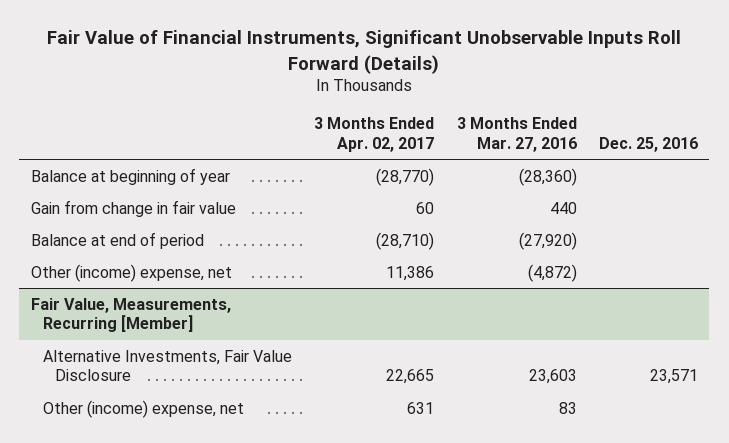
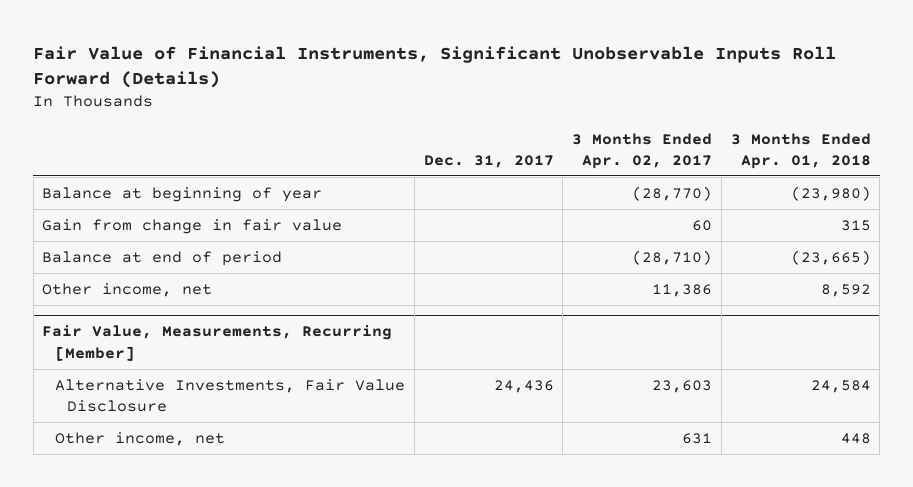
[456,117,577,153] 3 Months Ended Mar. 27, 2016 -> none
[598,137,698,153] Dec. 25, 2016 -> none
none -> [423,154,554,168] Dec. 31, 2017
none -> [730,132,871,169] 3 Months Ended Apr. 01, 2018
[30,263,232,282] Other (income) expense, net -> [42,282,213,297] Other income, net
[386,369,435,385] 22,665 -> [652,379,713,393] 23,603
[42,399,244,418] Other (income) expense, net -> [54,431,225,446] Other income, net

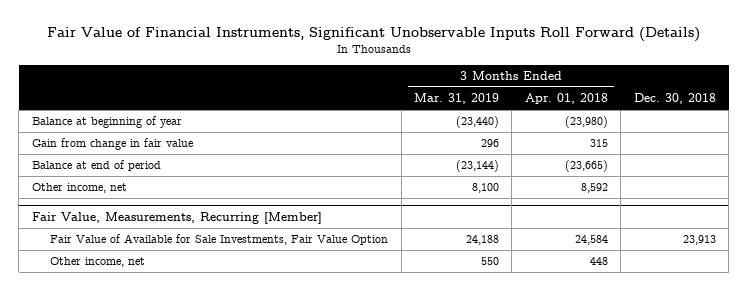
[423,154,554,168] Dec. 31, 2017 -> none
[572,132,713,169] 3 Months Ended Apr. 02, 2017 -> none
none -> [414,93,500,105] Mar. 31, 2019
none -> [633,93,716,105] Dec. 30, 2018
[54,378,405,412] Alternative Investments, Fair Value Disclosure -> [50,234,389,246] Fair Value of Available for Sale Investments, Fair Value Option

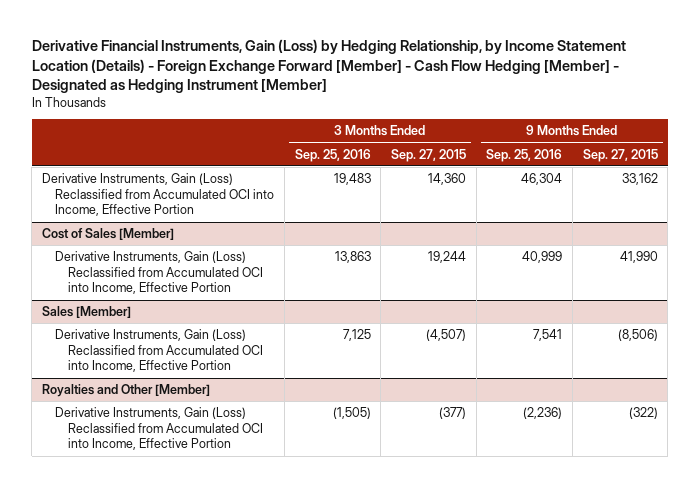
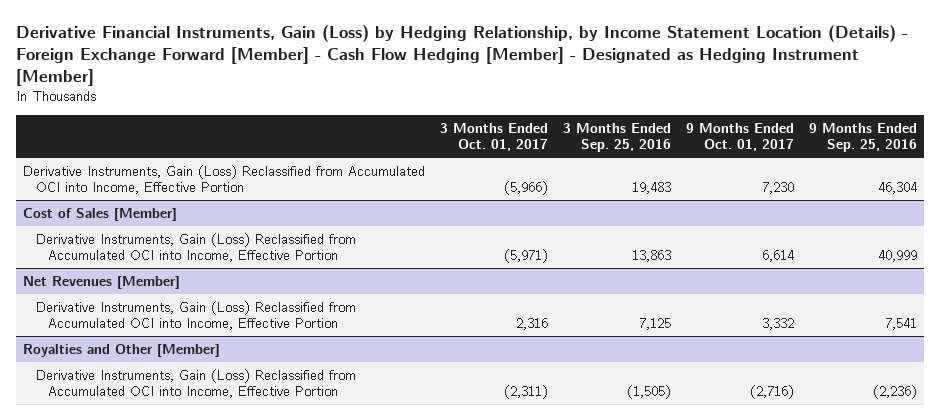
[390,148,466,162] Sep. 27, 2015 -> none
[582,148,658,162] Sep. 27, 2015 -> none
none -> [440,122,549,152] 3 Months Ended Oct. 01, 2017
none -> [685,122,794,152] 9 Months Ended Oct. 01, 2017
[41,306,131,319] Sales [Member] -> [23,275,181,289] Net Revenues [Member]

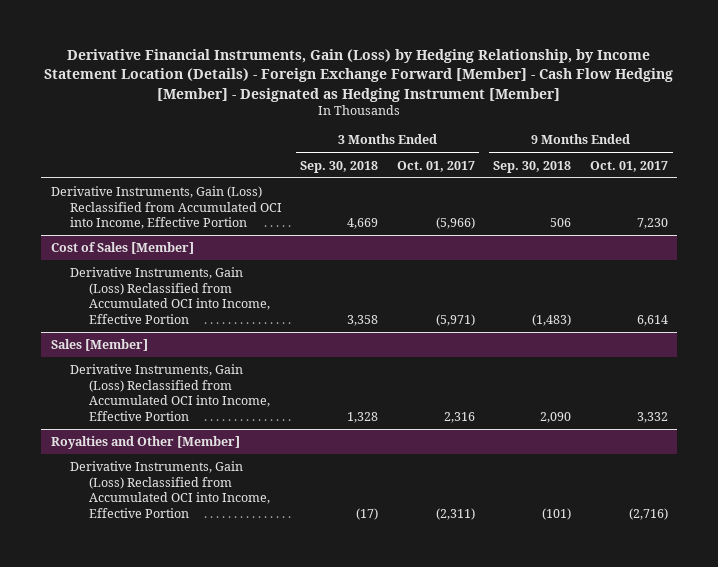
[563,122,672,153] 3 Months Ended Sep. 25, 2016 -> none
[808,122,917,153] 9 Months Ended Sep. 25, 2016 -> none
none -> [300,160,379,173] Sep. 30, 2018
none -> [493,160,572,173] Sep. 30, 2018
[23,275,181,289] Net Revenues [Member] -> [50,339,148,352] Sales [Member]

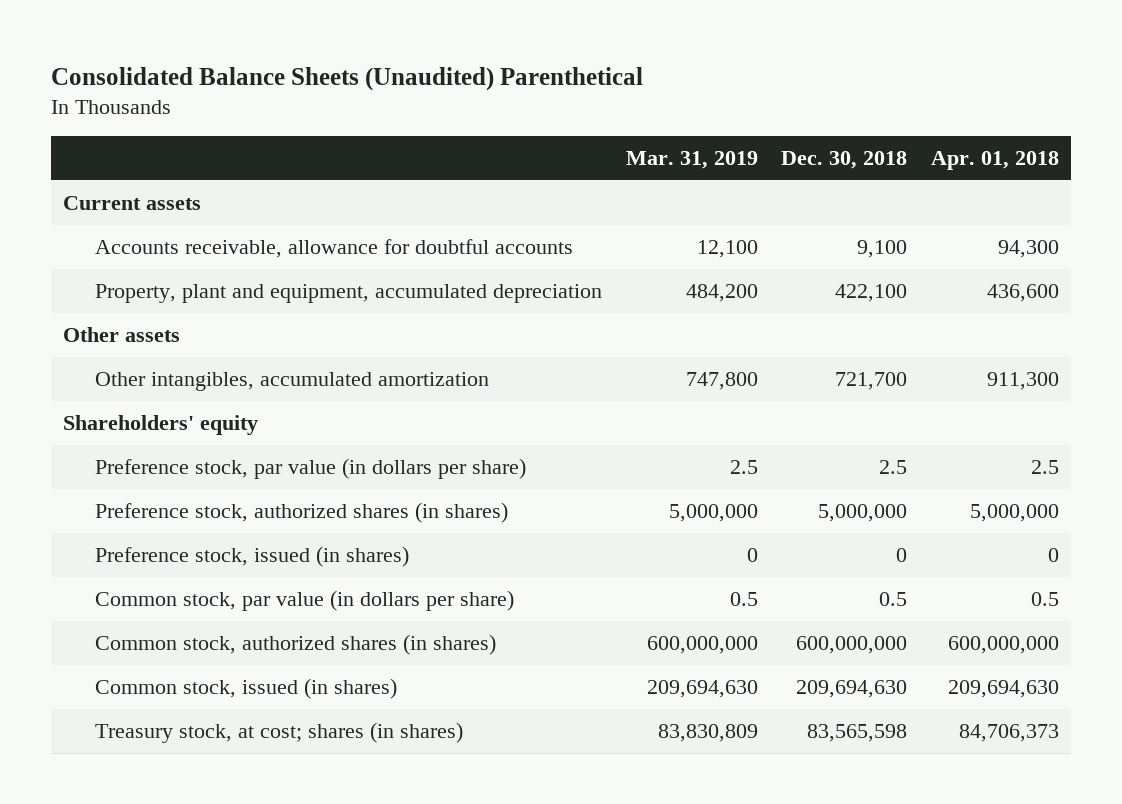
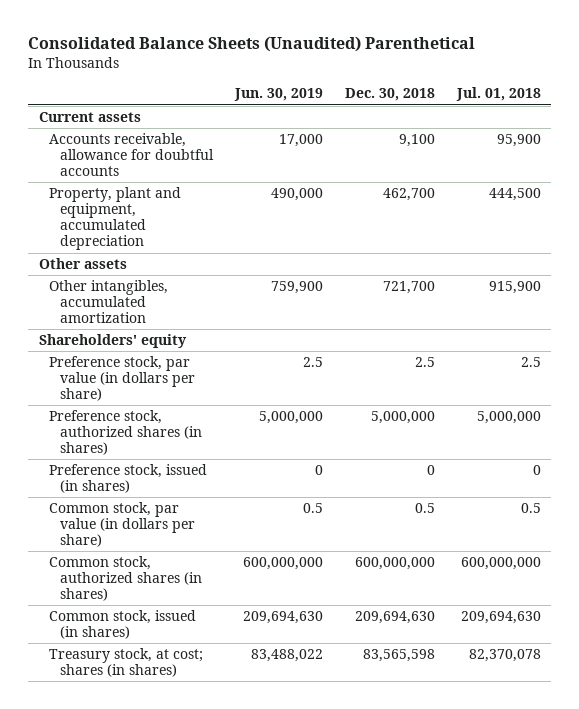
[625,150,758,169] Mar. 31, 2019 -> none
[930,150,1059,170] Apr. 01, 2018 -> none
none -> [234,88,324,102] Jun. 30, 2019
none -> [455,87,541,102] Jul. 01, 2018
[835,283,908,302] 422,100 -> [382,188,435,202] 462,700

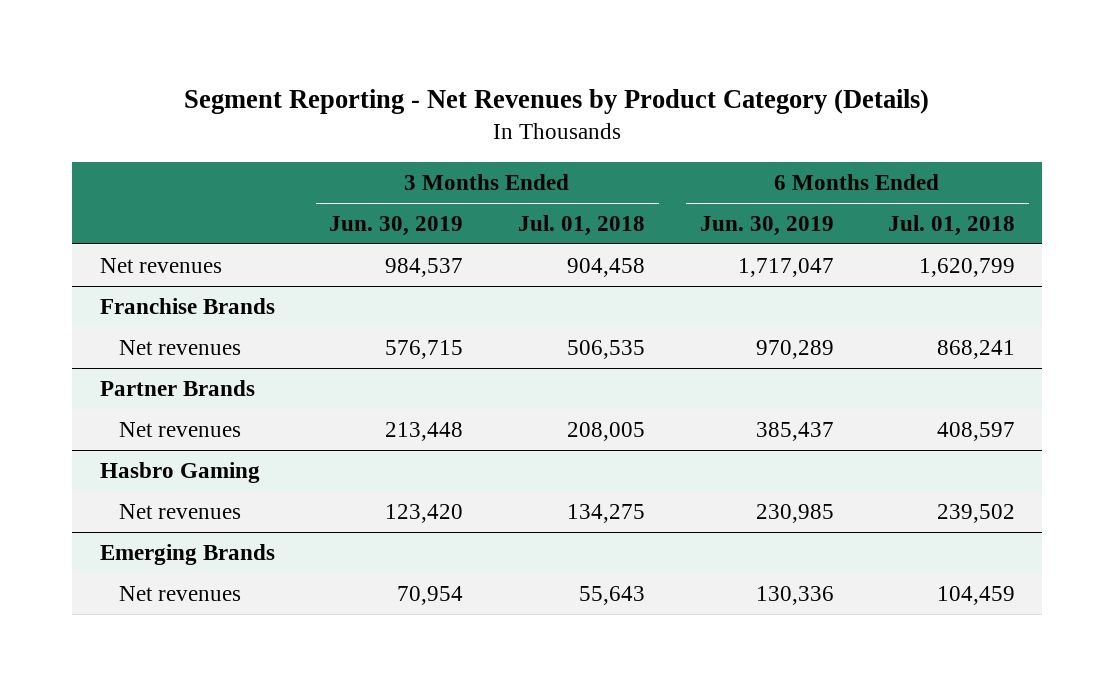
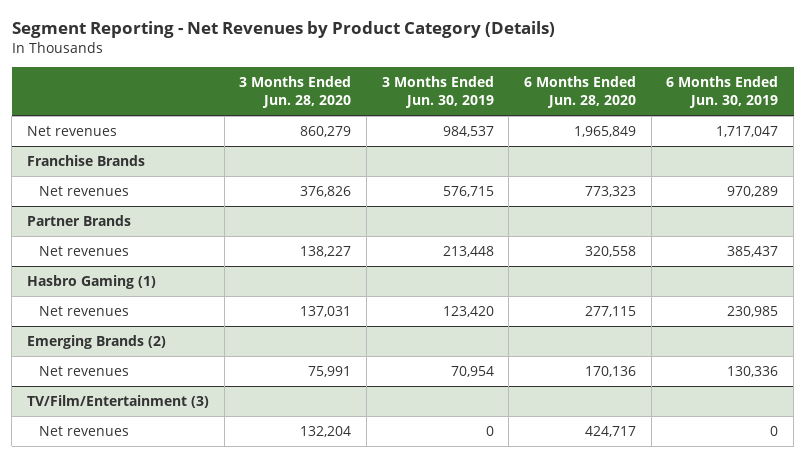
[517,214,645,236] Jul. 01, 2018 -> none
[888,214,1016,236] Jul. 01, 2018 -> none
none -> [239,76,352,109] 3 Months Ended Jun. 28, 2020
none -> [524,76,637,109] 6 Months Ended Jun. 28, 2020
[99,461,260,483] Hasbro Gaming -> [26,274,156,289] Hasbro Gaming (1)
[99,543,275,565] Emerging Brands -> [26,334,166,349] Emerging Brands (2)
none -> [26,394,209,408] TV/Film/Entertainment (3)
none -> [38,425,129,436] Net revenues

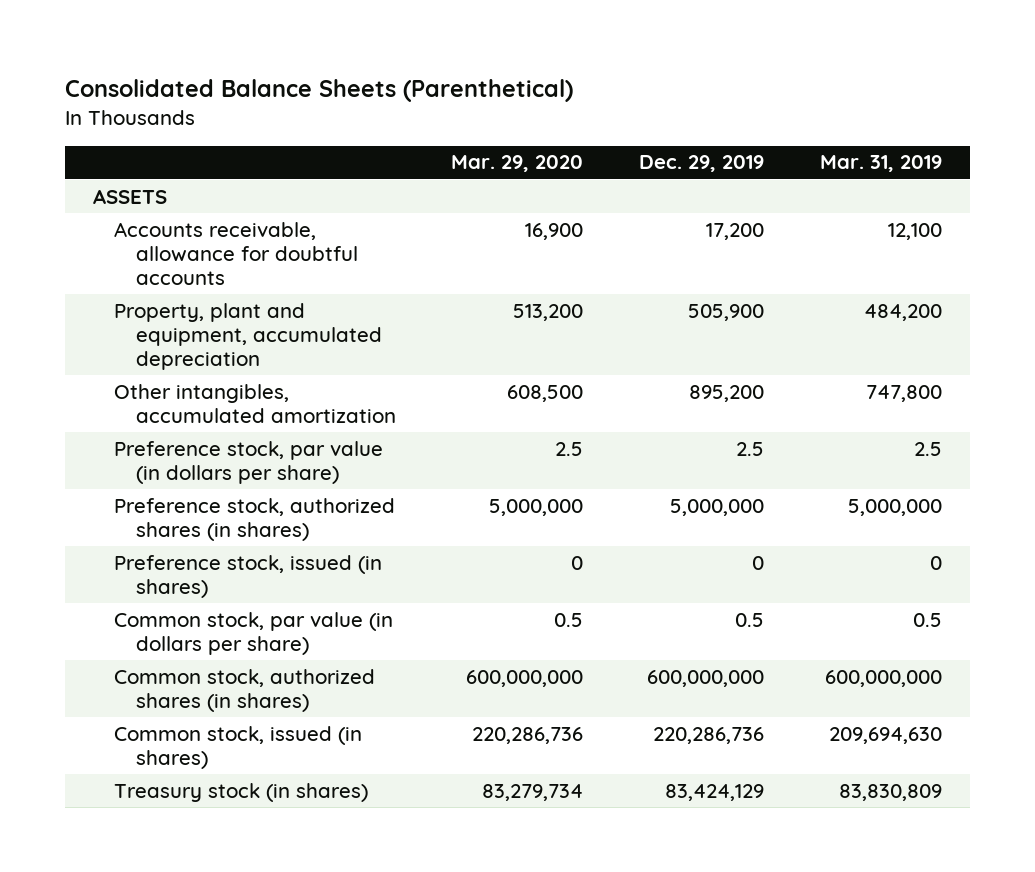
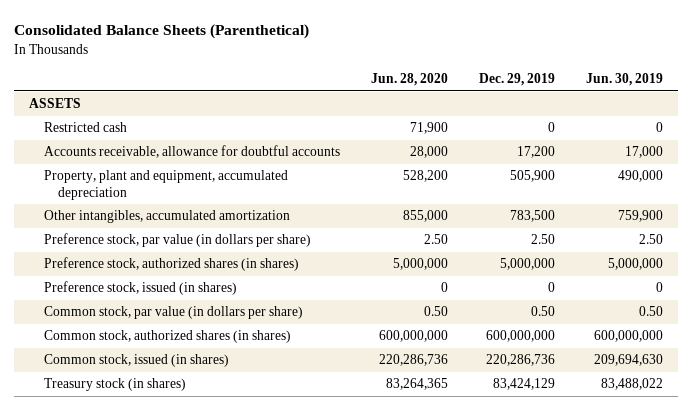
[451,155,584,173] Mar. 29, 2020 -> none
[819,155,942,173] Mar. 31, 2019 -> none
none -> [370,73,448,87] Jun. 28, 2020
none -> [585,73,663,87] Jun. 30, 2019
none -> [43,122,127,133] Restricted cash
[688,384,764,402] 895,200 -> [509,210,555,223] 783,500
[735,441,764,456] 2.5 -> [530,234,555,245] 2.50
[734,612,764,627] 0.5 -> [530,306,555,317] 0.50

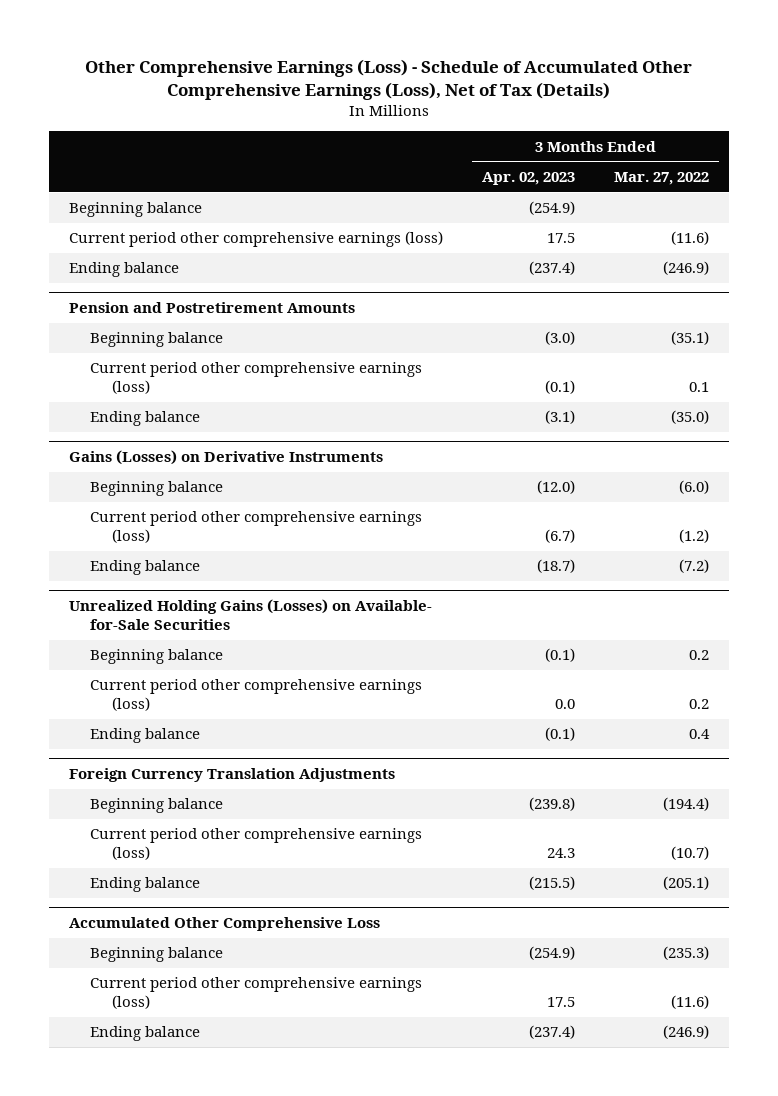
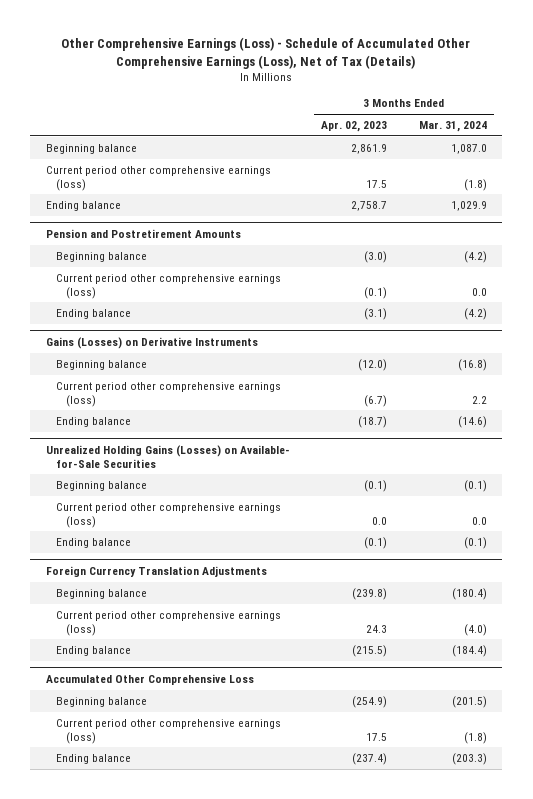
[614,171,710,185] Mar. 27, 2022 -> none
none -> [418,121,487,133] Mar. 31, 2024
[529,201,576,216] (254.9) -> [351,143,388,154] 2,861.9
[529,261,576,276] (237.4) -> [351,200,388,211] 2,758.7

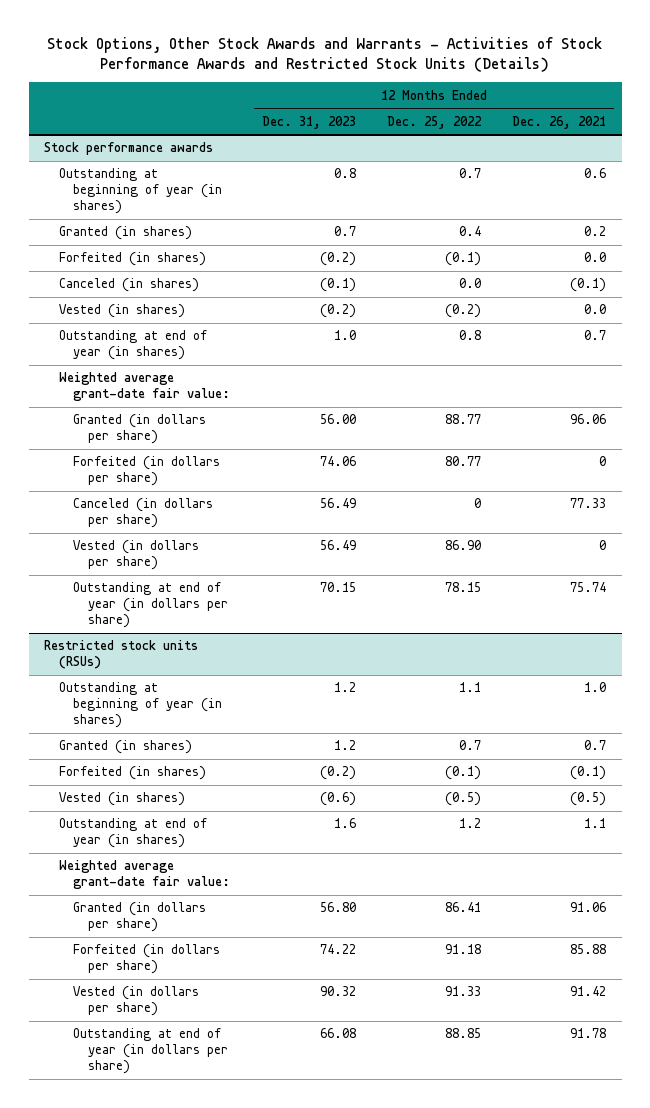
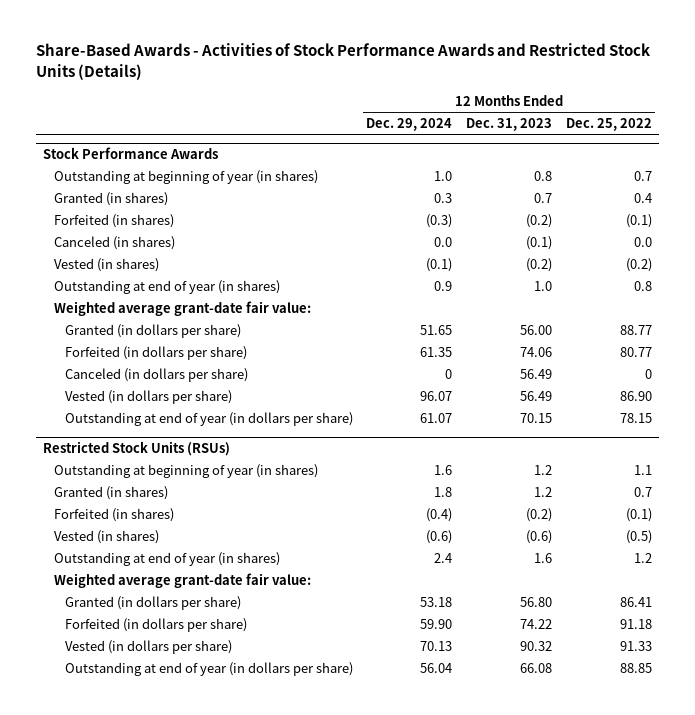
[47,37,603,73] Stock Options, Other Stock Awards and Warrants - Activities of Stock Performance Awards and Restricted Stock Units (Details) -> [35,43,650,80] Share-Based Awards - Activities of Stock Performance Awards and Restricted Stock Units (Details)
[511,115,606,129] Dec. 26, 2021 -> none
none -> [366,117,453,131] Dec. 29, 2024
[44,142,214,156] Stock performance awards -> [42,147,218,160] Stock Performance Awards
[44,640,199,670] Restricted stock units (RSUs) -> [42,441,230,457] Restricted Stock Units (RSUs)

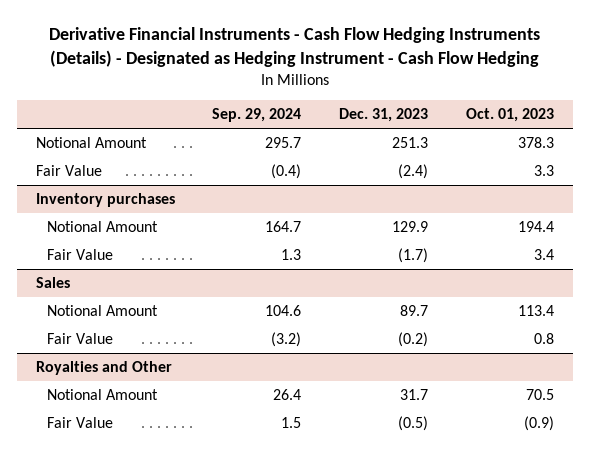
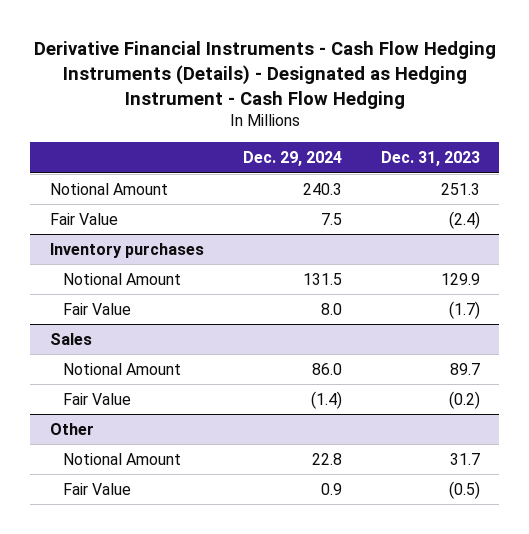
[212,108,302,123] Sep. 29, 2024 -> none
[465,108,554,123] Oct. 01, 2023 -> none
none -> [242,151,342,167] Dec. 29, 2024
[35,360,172,375] Royalties and Other -> [49,422,94,435] Other

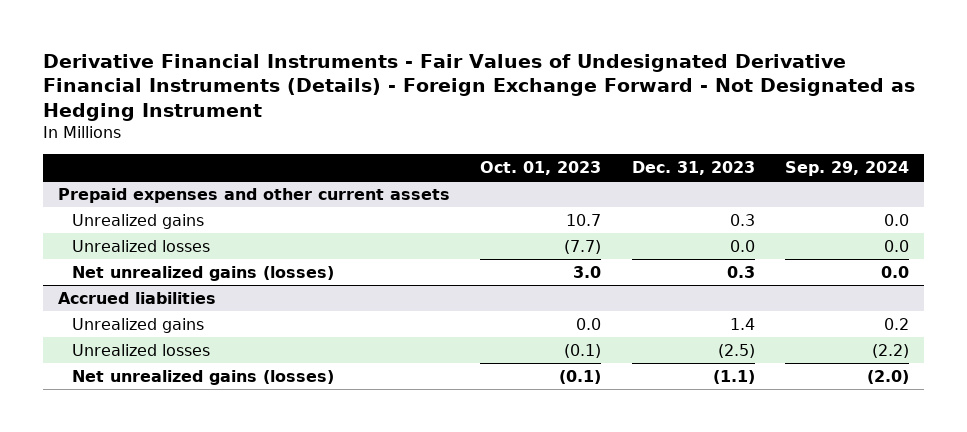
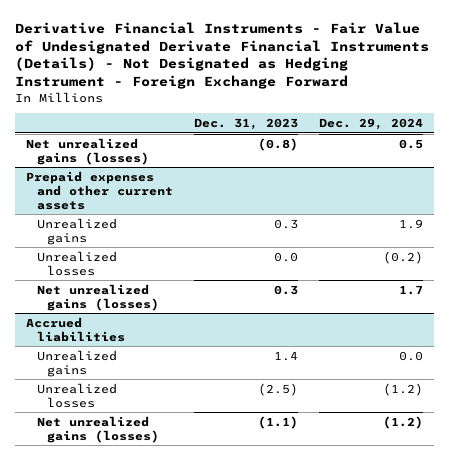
[42,53,915,122] Derivative Financial Instruments - Fair Values of Undesignated Derivative Financial Instruments (Details) - Foreign Exchange Forward - Not Designated as Hedging Instrument -> [15,21,430,90] Derivative Financial Instruments - Fair Value of Undesignated Derivate Financial Instruments (Details) - Not Designated as Hedging Instrument - Foreign Exchange Forward
[480,161,602,176] Oct. 01, 2023 -> none
[785,161,910,177] Sep. 29, 2024 -> none
none -> [319,117,424,130] Dec. 29, 2024
none -> [25,137,149,165] Net unrealized gains (losses)

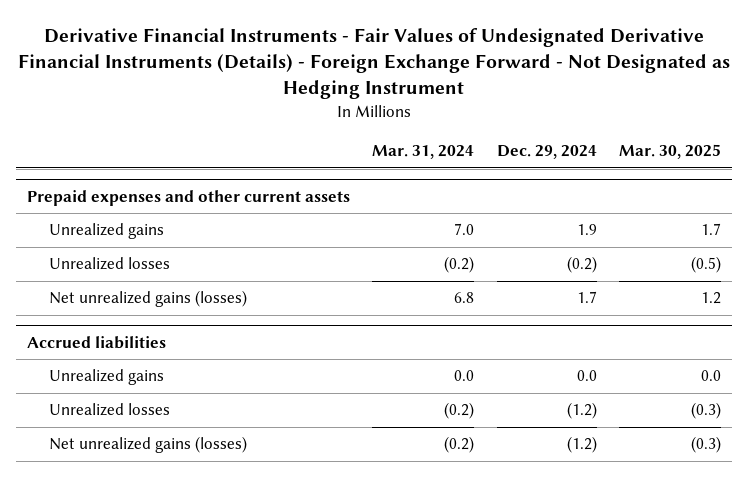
[15,21,430,90] Derivative Financial Instruments - Fair Value of Undesignated Derivate Financial Instruments (Details) - Not Designated as Hedging Instrument - Foreign Exchange Forward -> [17,27,730,100] Derivative Financial Instruments - Fair Values of Undesignated Derivative Financial Instruments (Details) - Foreign Exchange Forward - Not Designated as Hedging Instrument
[193,117,298,130] Dec. 31, 2023 -> none
none -> [372,145,475,160] Mar. 31, 2024
none -> [618,144,721,160] Mar. 30, 2025
[25,137,149,165] Net unrealized gains (losses) -> none

